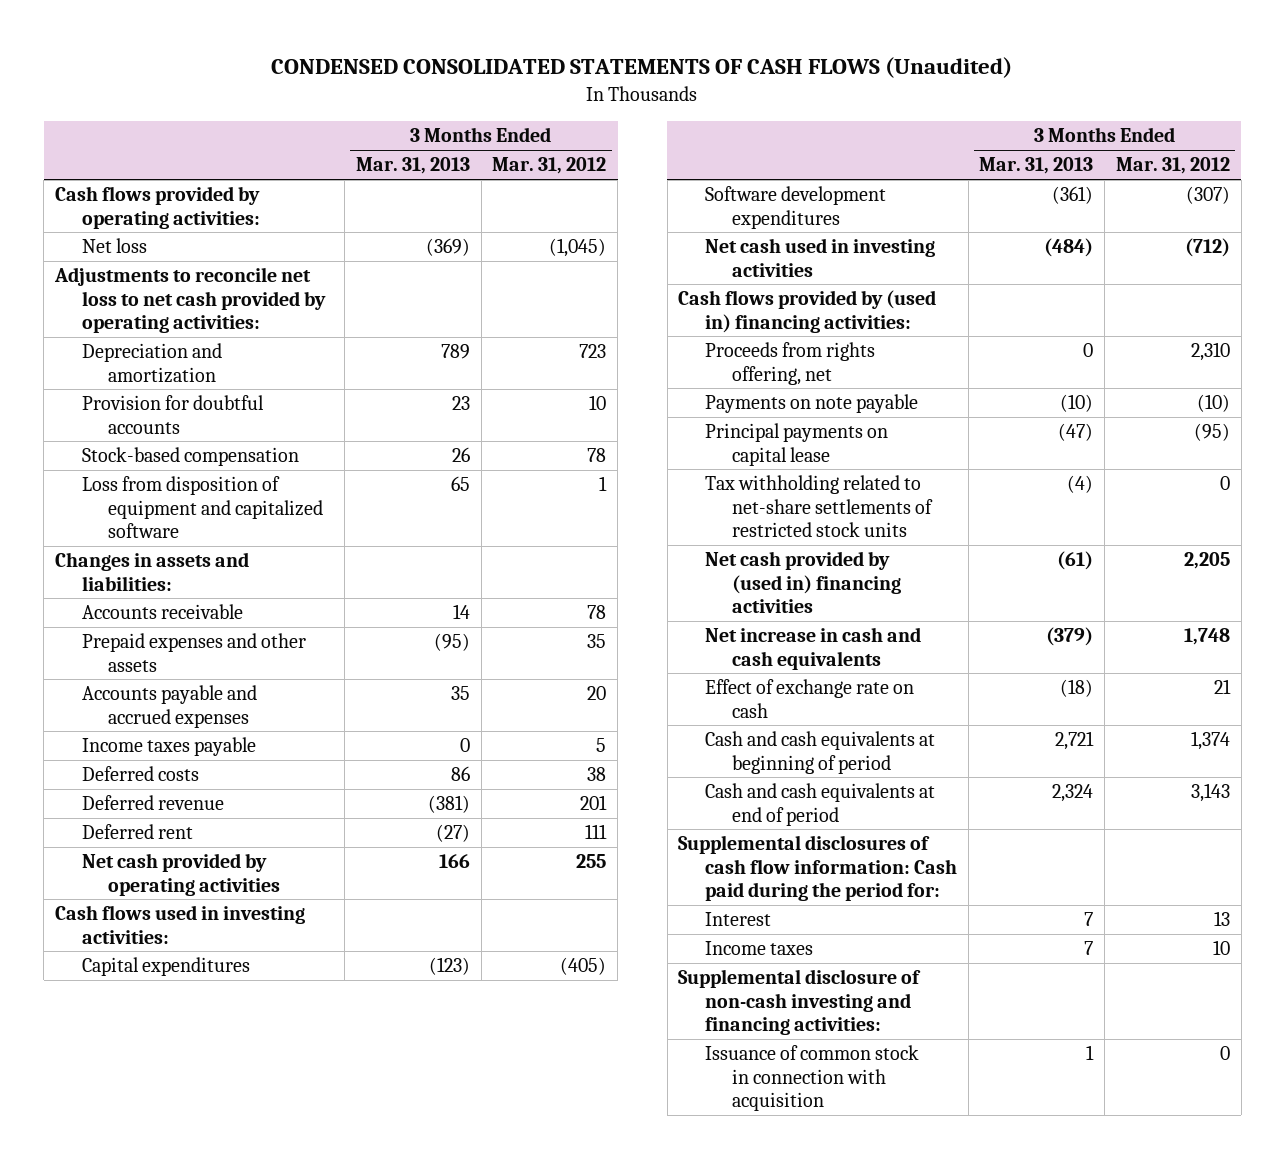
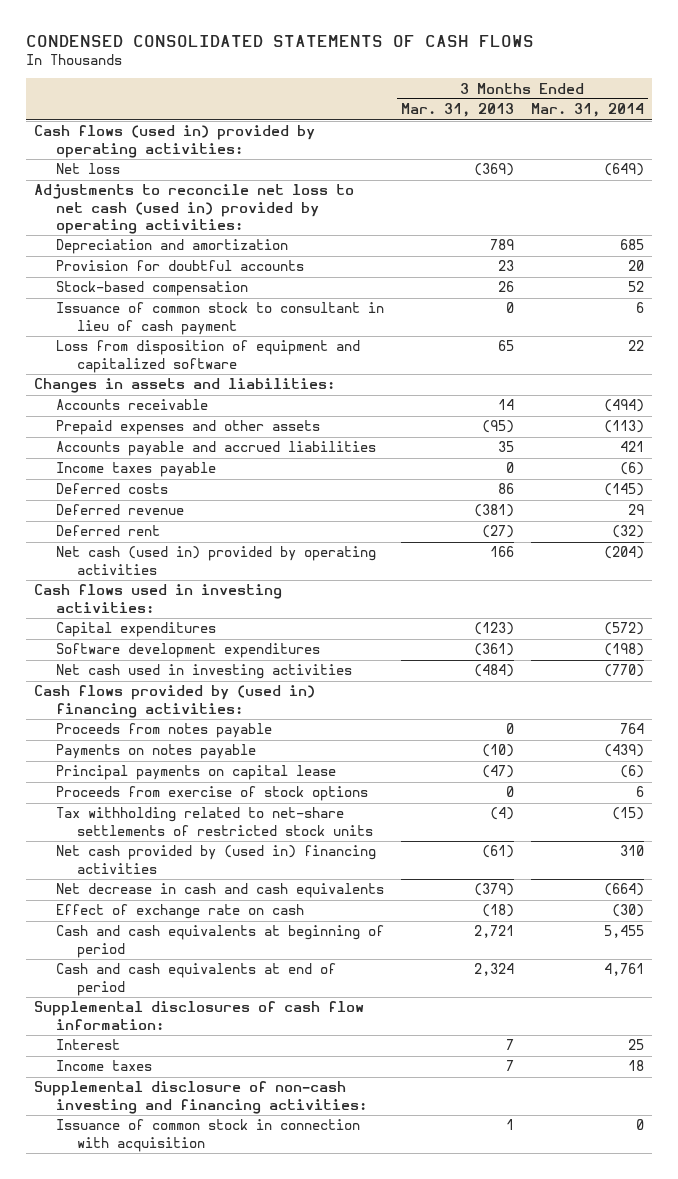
[271,57,1013,79] CONDENSED CONSOLIDATED STATEMENTS OF CASH FLOWS (Unaudited) -> [25,34,534,47] CONDENSED CONSOLIDATED STATEMENTS OF CASH FLOWS
[492,157,607,175] Mar. 31, 2012 -> none
none -> [530,103,644,118] Mar. 31, 2014
[54,186,260,229] Cash flows provided by operating activities: -> [34,125,316,158] Cash flows (used in) provided by operating activities:
[53,267,326,333] Adjustments to reconcile net loss to net cash provided by operating activities: -> [34,184,355,234] Adjustments to reconcile net loss to net cash (used in) provided by operating activities:
none -> [55,302,384,335] Issuance of common stock to consultant in lieu of cash payment
[81,685,257,728] Accounts payable and accrued expenses -> [55,441,376,457] Accounts payable and accrued liabilities
[81,853,281,896] Net cash provided by operating activities -> [55,546,376,575] Net cash (used in) provided by operating activities
[705,342,876,385] Proceeds from rights offering, net -> none
none -> [55,723,272,739] Proceeds from notes payable
[705,394,919,414] Payments on note payable -> [55,744,256,760] Payments on notes payable
none -> [55,786,368,802] Proceeds from exercise of stock options
[705,627,922,670] Net increase in cash and cash equivalents -> [55,883,384,899] Net decrease in cash and cash equivalents
[678,835,958,901] Supplemental disclosures of cash flow information: Cash paid during the period for: -> [34,1001,365,1030] Supplemental disclosures of cash flow information:

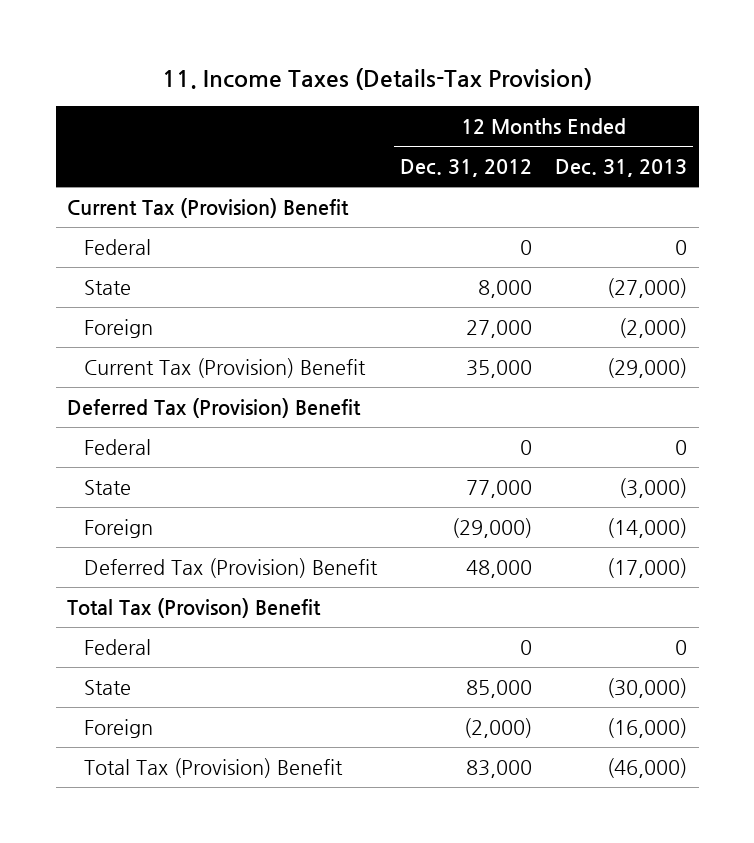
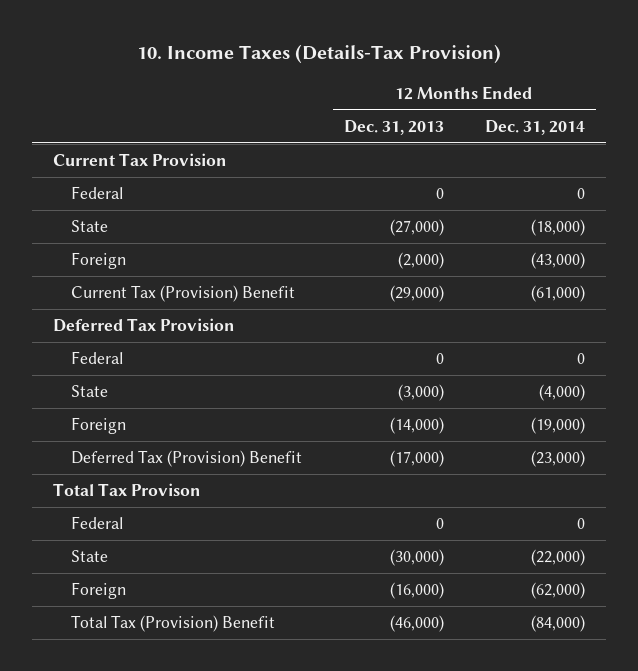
[162,68,593,91] 11. Income Taxes (Details-Tax Provision) -> [137,44,502,65] 10. Income Taxes (Details-Tax Provision)
[400,159,533,178] Dec. 31, 2012 -> none
none -> [485,120,586,136] Dec. 31, 2014
[67,197,350,218] Current Tax (Provision) Benefit -> [53,153,228,167] Current Tax Provision
[67,397,362,418] Deferred Tax (Provision) Benefit -> [53,318,236,333] Deferred Tax Provision
[67,597,322,618] Total Tax (Provison) Benefit -> [53,483,202,497] Total Tax Provison

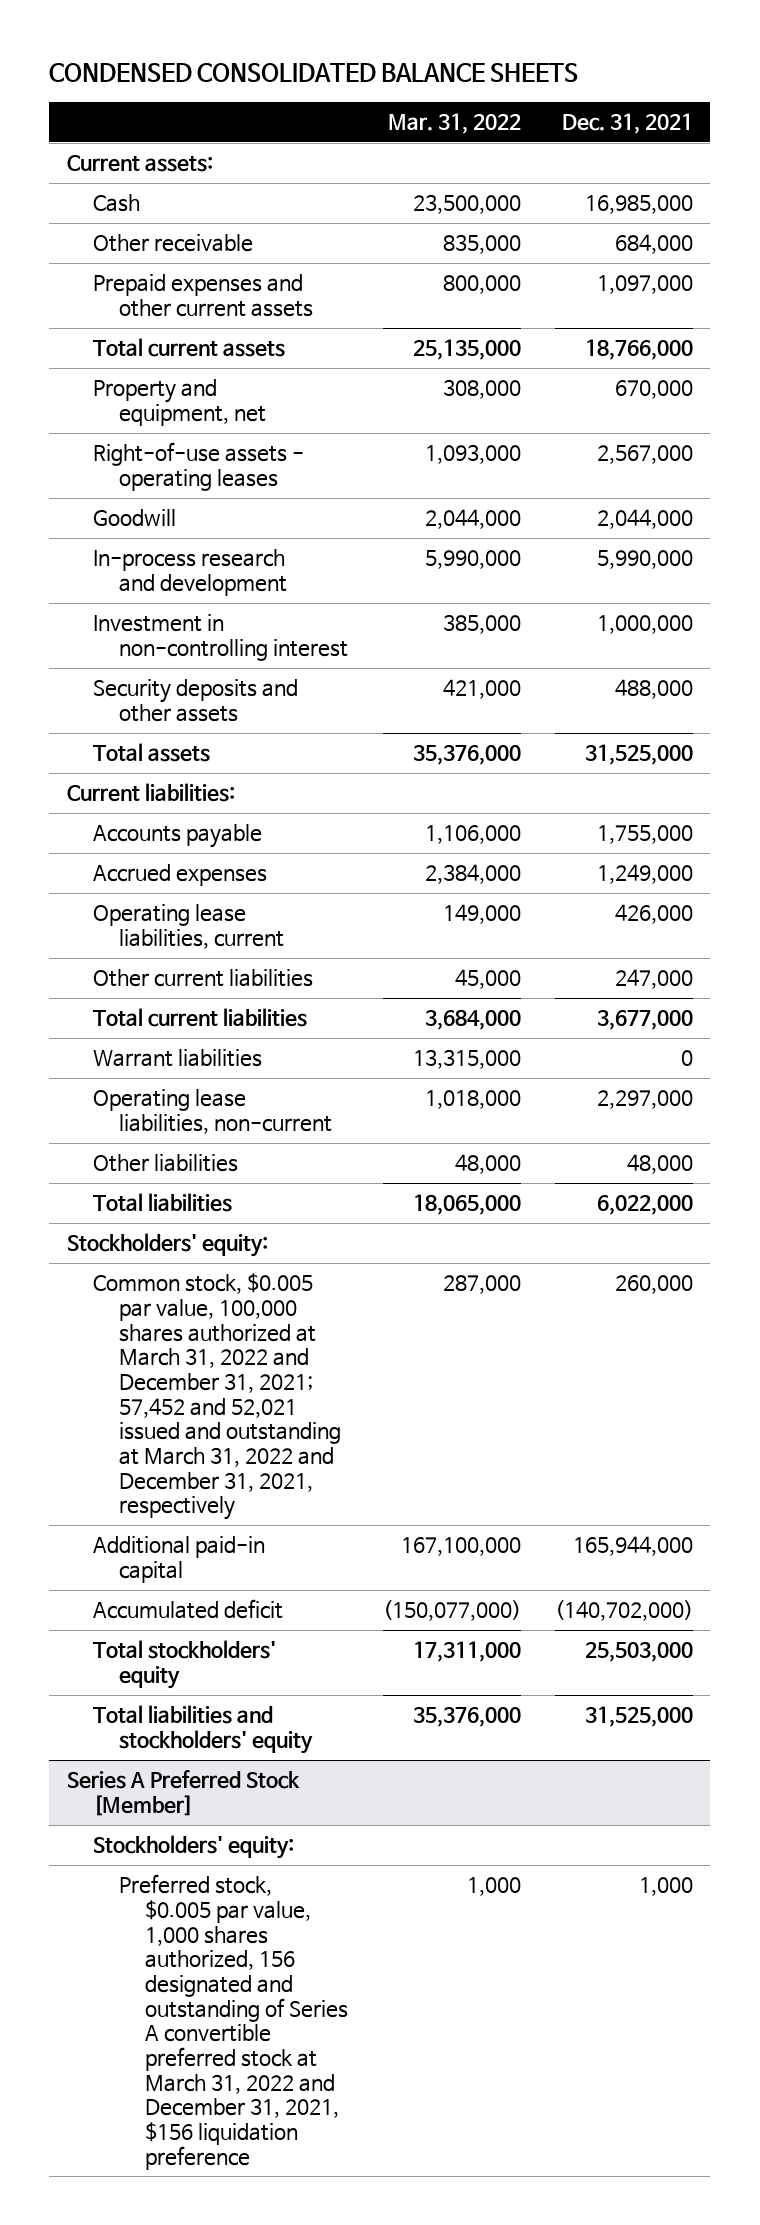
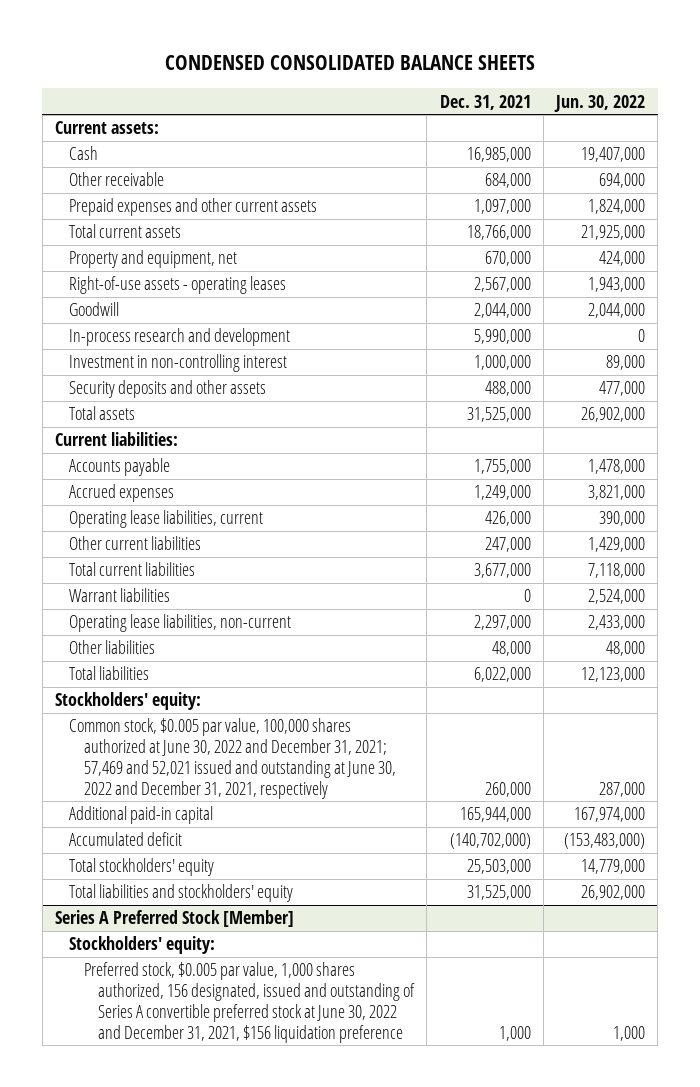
[387,112,521,134] Mar. 31, 2022 -> none
none -> [553,94,645,112] Jun. 30, 2022
[92,1273,342,1521] Common stock, $0.005 par value, 100,000 shares authorized at March 31, 2022 and December 31, 2021; 57,452 and 52,021 issued and outstanding at March 31, 2022 and December 31, 2021, respectively -> [69,718,396,799] Common stock, $0.005 par value, 100,000 shares authorized at June 30, 2022 and December 31, 2021; 57,469 and 52,021 issued and outstanding at June 30, 2022 and December 31, 2021, respectively
[119,1874,349,2170] Preferred stock, $0.005 par value, 1,000 shares authorized, 156 designated and outstanding of Series A convertible preferred stock at March 31, 2022 and December 31, 2021, $156 liquidation preference -> [83,962,416,1043] Preferred stock, $0.005 par value, 1,000 shares authorized, 156 designated, issued and outstanding of Series A convertible preferred stock at June 30, 2022 and December 31, 2021, $156 liquidation preference

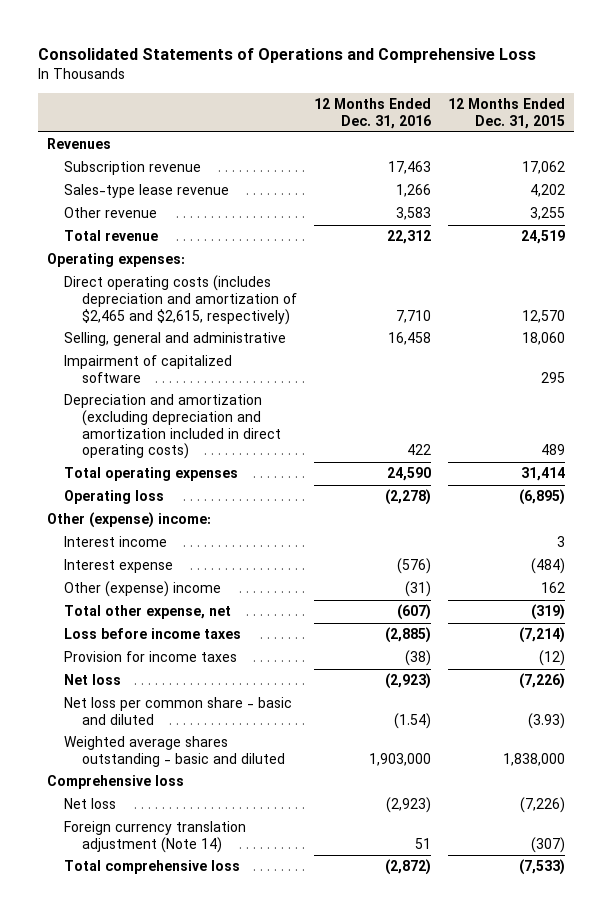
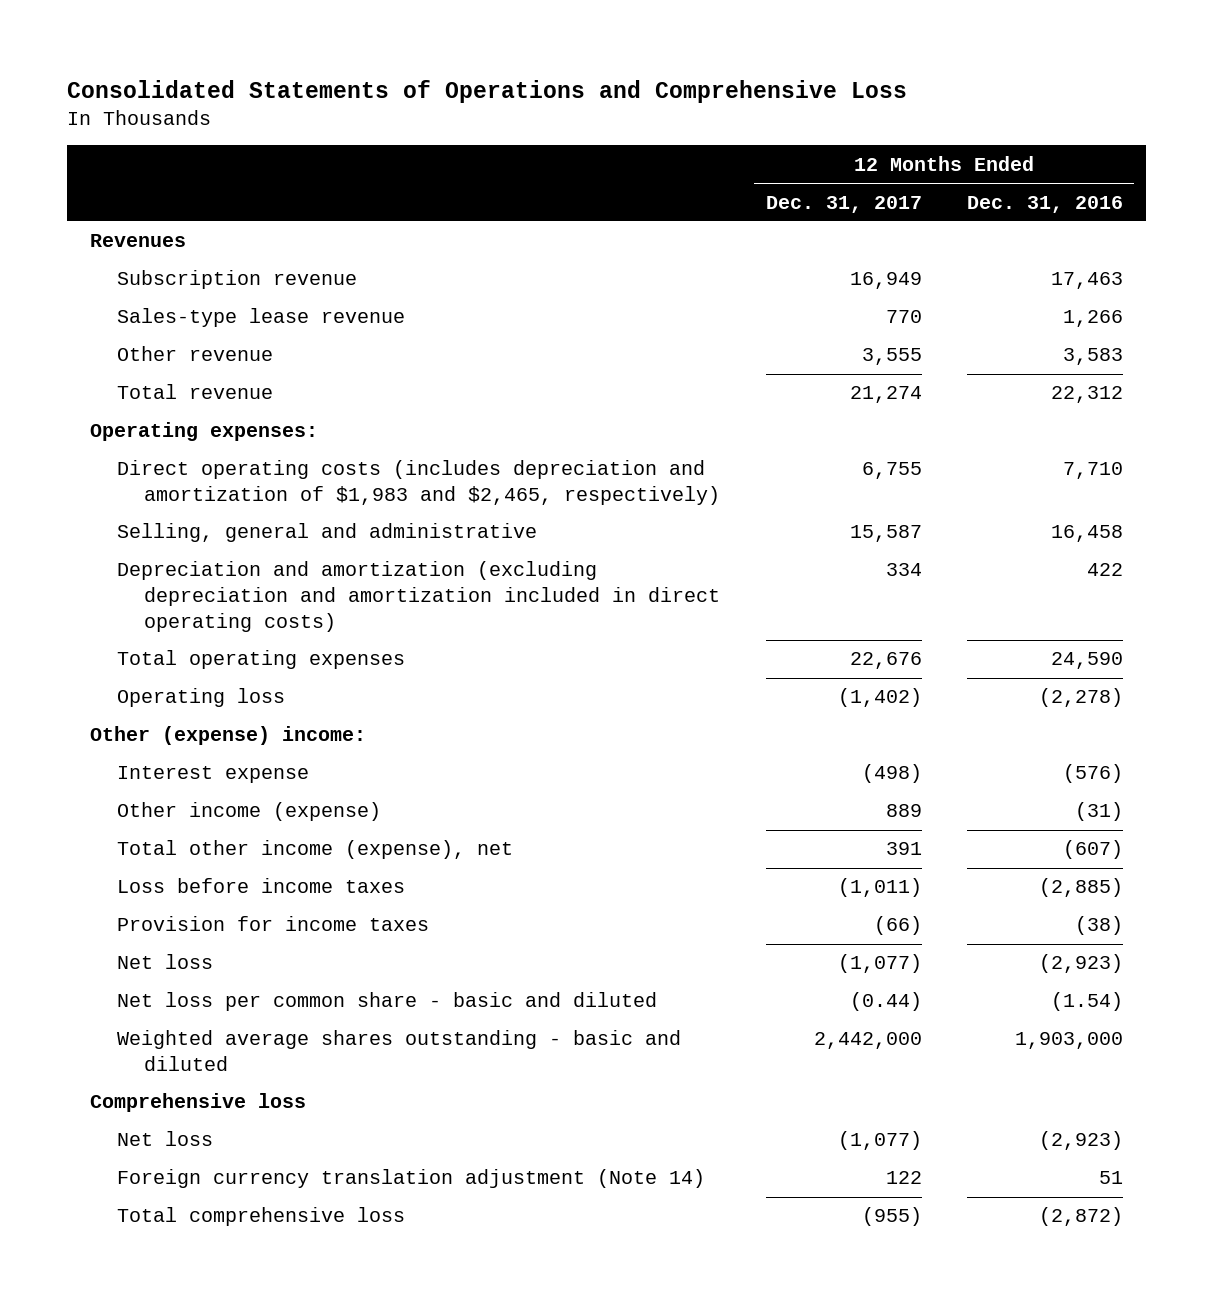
[448,97,566,129] 12 Months Ended Dec. 31, 2015 -> none
none -> [765,195,922,213] Dec. 31, 2017
[64,275,297,325] Direct operating costs (includes depreciation and amortization of $2,465 and $2,615, respectively) -> [117,460,721,506] Direct operating costs (includes depreciation and amortization of $1,983 and $2,465, respectively)
[64,355,233,383] Impairment of capitalized software -> none
[64,536,168,548] Interest income -> none
[64,581,222,598] Other (expense) income -> [117,802,382,822] Other income (expense)
[64,605,232,620] Total other expense, net -> [117,840,514,860] Total other income (expense), net

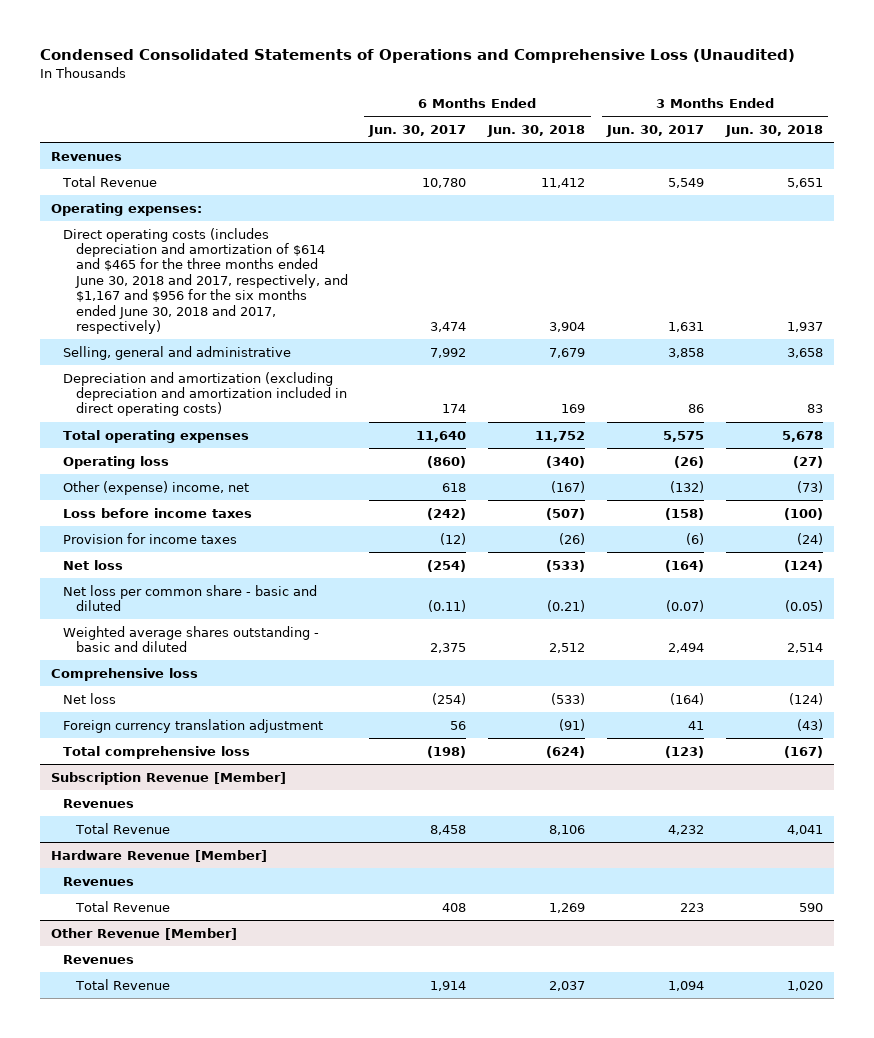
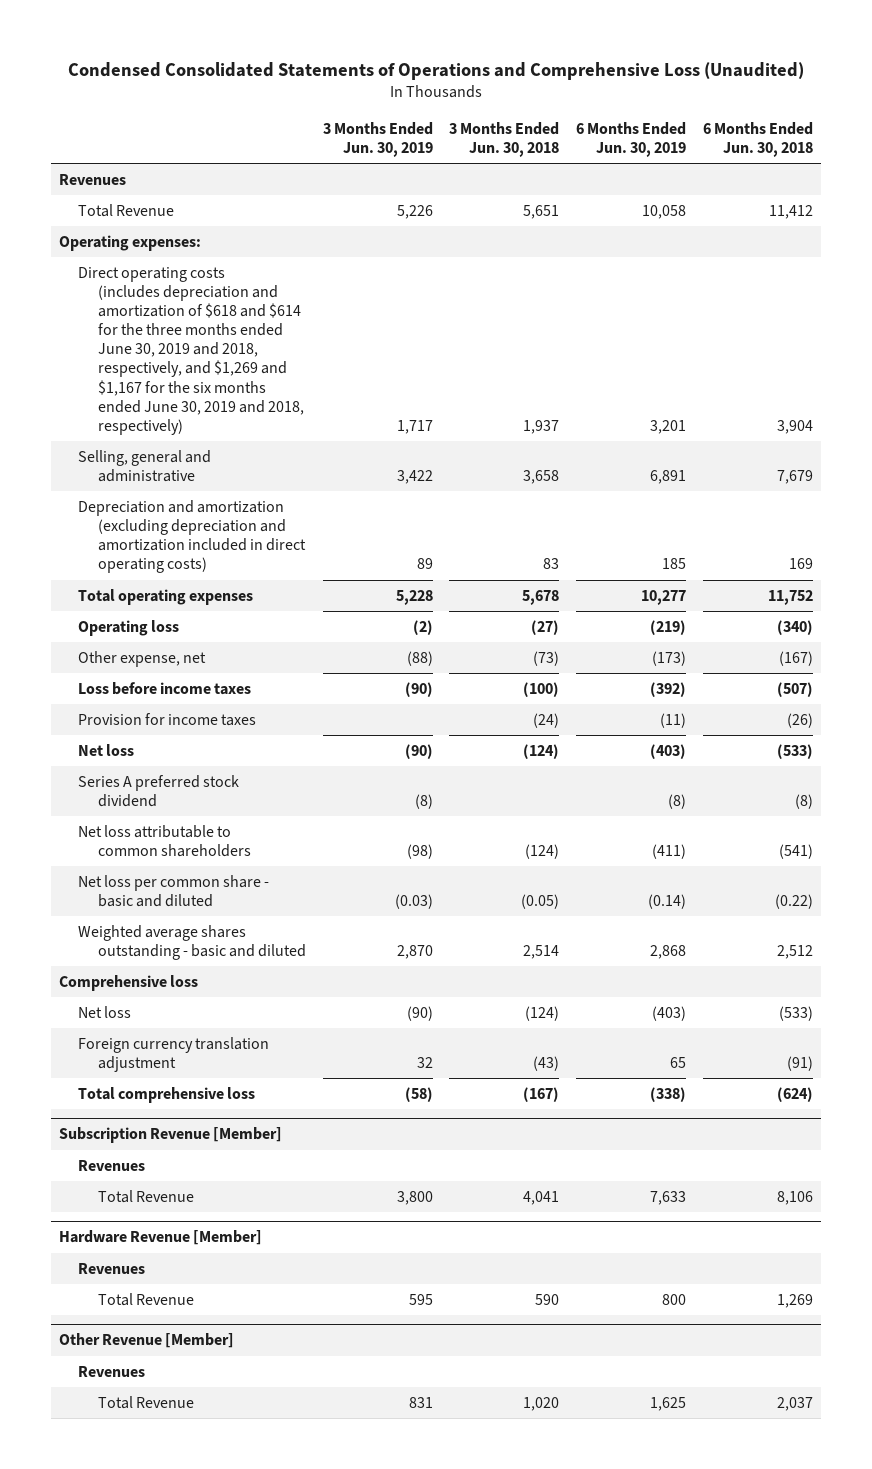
[368,124,467,137] Jun. 30, 2017 -> none
[606,124,705,137] Jun. 30, 2017 -> none
none -> [322,121,433,158] 3 Months Ended Jun. 30, 2019
none -> [575,121,686,158] 6 Months Ended Jun. 30, 2019
[63,227,348,335] Direct operating costs (includes depreciation and amortization of $614 and $465 for the three months ended June 30, 2018 and 2017, respectively, and $1,167 and $956 for the six months ended June 30, 2018 and 2017, respectively) -> [78,266,304,435] Direct operating costs (includes depreciation and amortization of $618 and $614 for the three months ended June 30, 2019 and 2018, respectively, and $1,269 and $1,167 for the six months ended June 30, 2019 and 2018, respectively)
[63,480,250,495] Other (expense) income, net -> [78,650,207,667] Other expense, net
none -> [78,774,240,807] Series A preferred stock dividend
none -> [78,824,251,857] Net loss attributable to common shareholders
[547,599,586,612] (0.21) -> [774,893,813,909] (0.22)

